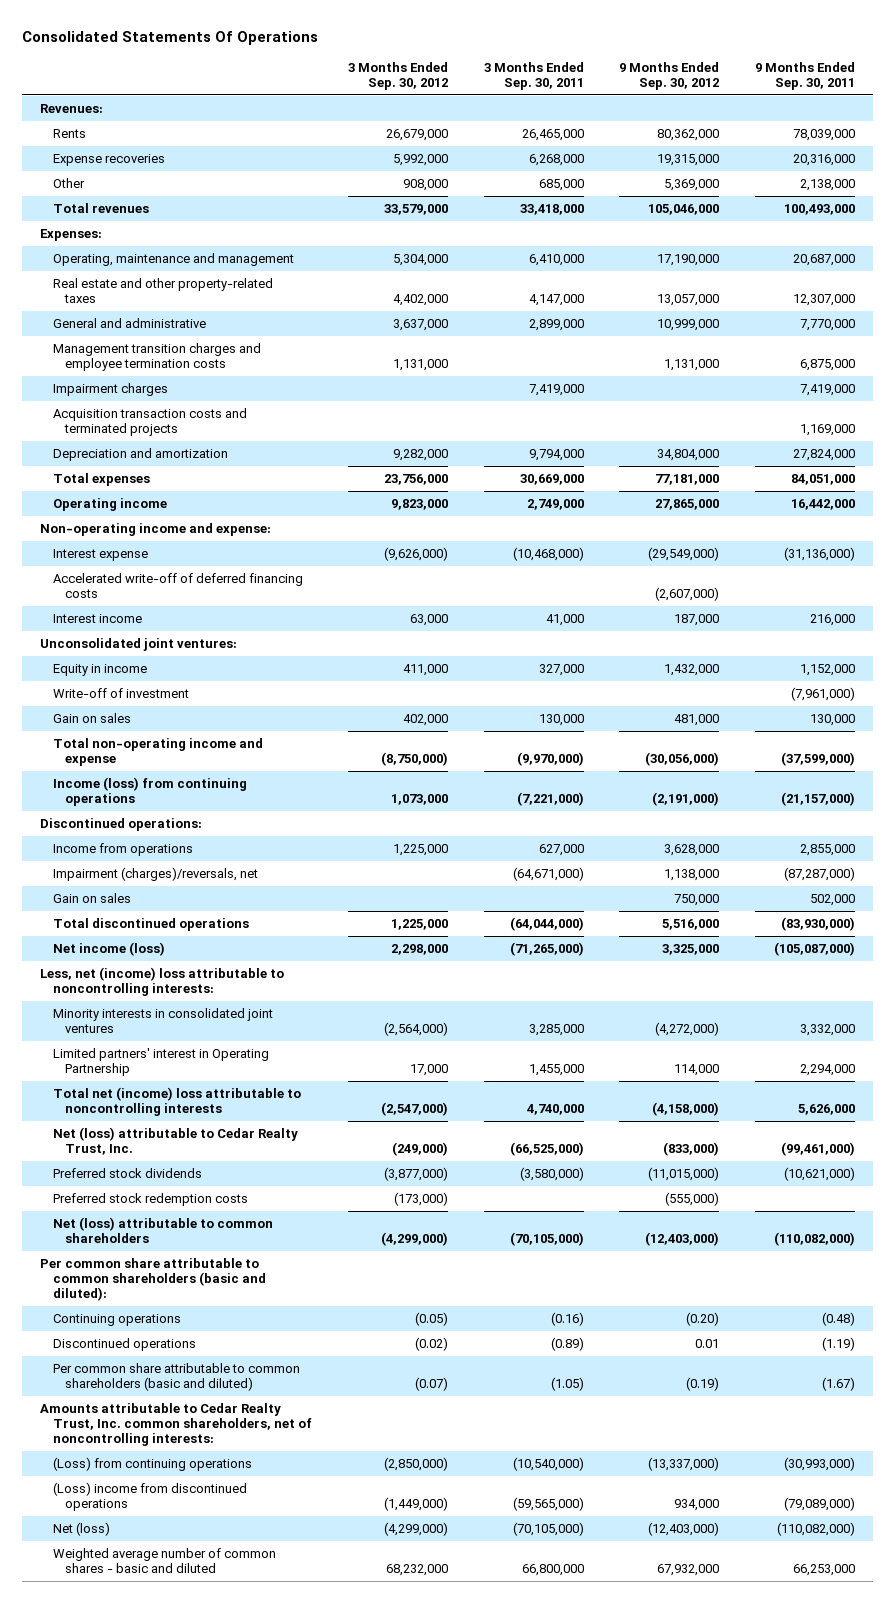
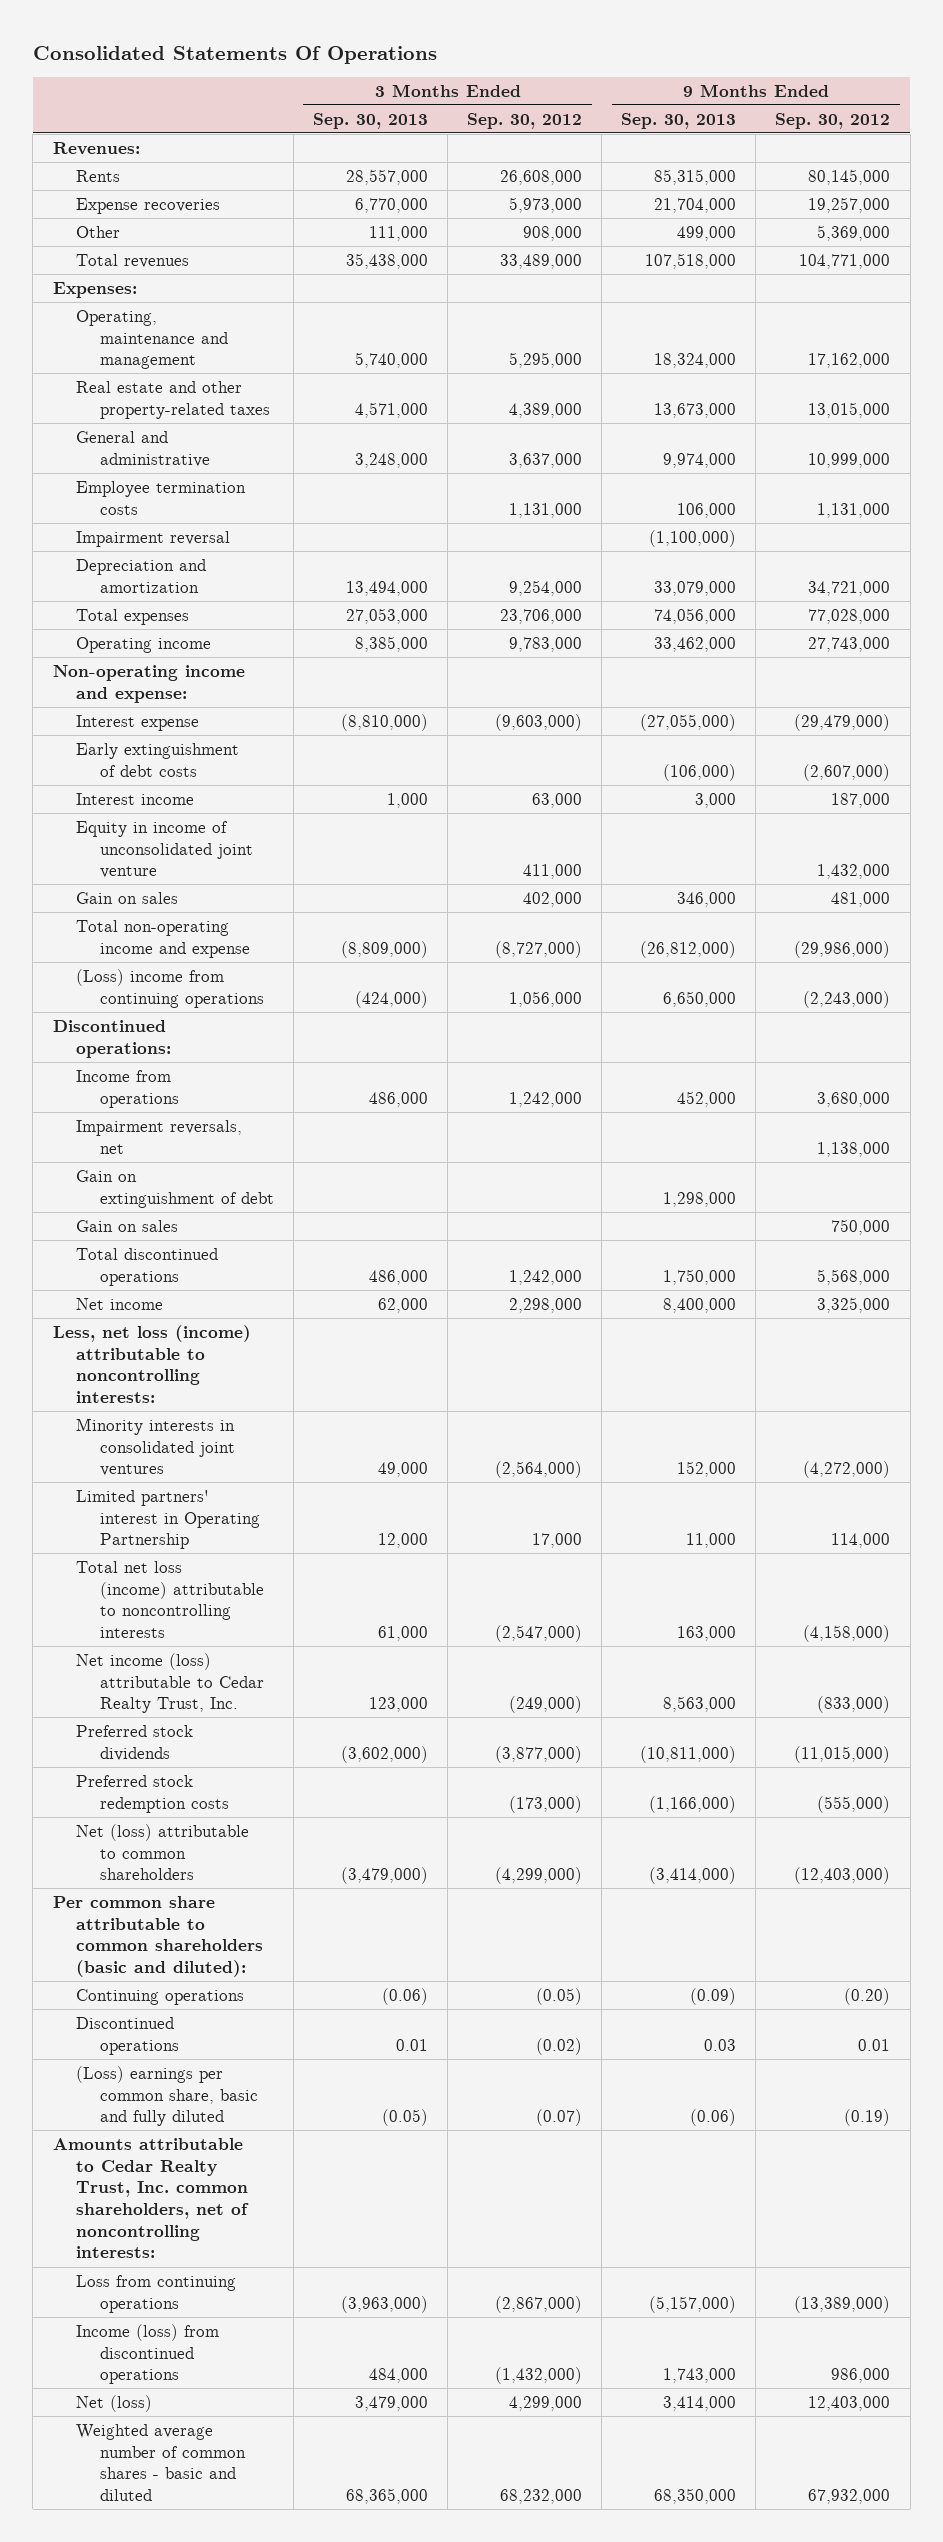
[483,62,584,90] 3 Months Ended Sep. 30, 2011 -> none
[755,62,856,90] 9 Months Ended Sep. 30, 2011 -> none
none -> [313,112,429,129] Sep. 30, 2013
none -> [621,112,737,129] Sep. 30, 2013
[385,128,448,141] 26,679,000 -> [500,169,583,185] 26,608,000
[657,128,720,141] 80,362,000 -> [808,168,891,185] 80,145,000
[392,153,448,166] 5,992,000 -> [509,196,583,213] 5,973,000
[657,153,720,166] 19,315,000 -> [808,196,891,213] 19,257,000
[383,203,448,215] 33,579,000 -> [500,253,583,269] 33,489,000
[648,203,720,215] 105,046,000 -> [799,253,891,269] 104,771,000
[392,253,448,266] 5,304,000 -> [509,352,583,369] 5,295,000
[657,253,720,266] 17,190,000 -> [808,353,891,369] 17,162,000
[392,293,448,306] 4,402,000 -> [509,402,583,418] 4,389,000
[657,293,720,306] 13,057,000 -> [808,401,891,418] 13,015,000
[52,407,247,436] Acquisition transaction costs and terminated projects -> none
[52,342,261,371] Management transition charges and employee termination costs -> [76,480,247,515] Employee termination costs
[52,382,168,396] Impairment charges -> [76,530,231,547] Impairment reversal
[392,448,448,461] 9,282,000 -> [509,579,583,596] 9,254,000
[657,448,720,461] 34,804,000 -> [808,580,891,596] 34,721,000
[383,473,448,485] 23,756,000 -> [500,608,583,624] 23,706,000
[655,473,720,485] 77,181,000 -> [808,608,891,624] 77,028,000
[390,498,448,510] 9,823,000 -> [509,636,583,652] 9,783,000
[655,498,720,510] 27,865,000 -> [808,636,891,652] 27,743,000
[383,546,448,561] (9,626,000) -> [495,713,583,731] (9,603,000)
[648,546,720,561] (29,549,000) -> [794,713,891,731] (29,479,000)
[52,572,303,598] Accelerated write-off of deferred financing costs -> [76,742,240,777] Early extinguishment of debt costs
[40,637,238,651] Unconsolidated joint ventures: -> none
[52,687,189,698] Write-off of investment -> none
[52,663,147,676] Equity in income -> [76,820,253,879] Equity in income of unconsolidated joint venture
[380,751,448,766] (8,750,000) -> [495,940,583,958] (8,727,000)
[645,751,720,766] (30,056,000) -> [794,940,891,958] (29,986,000)
[52,776,247,806] Income (loss) from continuing operations -> [76,968,264,1008] (Loss) income from continuing operations
[390,793,448,805] 1,073,000 -> [509,990,583,1007] 1,056,000
[652,791,720,806] (2,191,000) -> [803,990,891,1008] (2,243,000)
[392,843,448,856] 1,225,000 -> [509,1091,583,1107] 1,242,000
[664,843,720,856] 3,628,000 -> [817,1091,891,1107] 3,680,000
[52,866,258,881] Impairment (charges)/reversals, net -> [76,1119,243,1154] Impairment reversals, net
none -> [76,1169,274,1208] Gain on extinguishment of debt
[390,918,448,930] 1,225,000 -> [509,1269,583,1285] 1,242,000
[662,918,720,930] 5,516,000 -> [817,1268,891,1285] 5,568,000
[52,941,165,956] Net income (loss) -> [76,1297,164,1310] Net income
[40,966,285,996] Less, net (income) loss attributable to noncontrolling interests: -> [52,1324,251,1404] Less, net loss (income) attributable to noncontrolling interests:
[52,1086,301,1116] Total net (income) loss attributable to noncontrolling interests -> [76,1560,264,1639] Total net loss (income) attributable to noncontrolling interests
[52,1126,298,1155] Net (loss) attributable to Cedar Realty Trust, Inc. -> [76,1652,264,1714] Net income (loss) attributable to Cedar Realty Trust, Inc.
[52,1362,300,1391] Per common share attributable to common shareholders (basic and diluted) -> [76,2065,258,2127] (Loss) earnings per common share, basic and fully diluted
[52,1456,252,1471] (Loss) from continuing operations -> [76,2274,237,2313] Loss from continuing operations
[383,1456,448,1471] (2,850,000) -> [495,2295,583,2313] (2,867,000)
[648,1456,720,1471] (13,337,000) -> [794,2295,891,2313] (13,389,000)
[52,1481,247,1511] (Loss) income from discontinued operations -> [76,2323,220,2385] Income (loss) from discontinued operations
[383,1496,448,1511] (1,449,000) -> [495,2367,583,2385] (1,432,000)
[674,1498,720,1511] 934,000 -> [831,2368,891,2384] 986,000
[383,1521,448,1536] (4,299,000) -> [509,2395,583,2411] 4,299,000
[648,1521,720,1536] (12,403,000) -> [808,2395,891,2411] 12,403,000

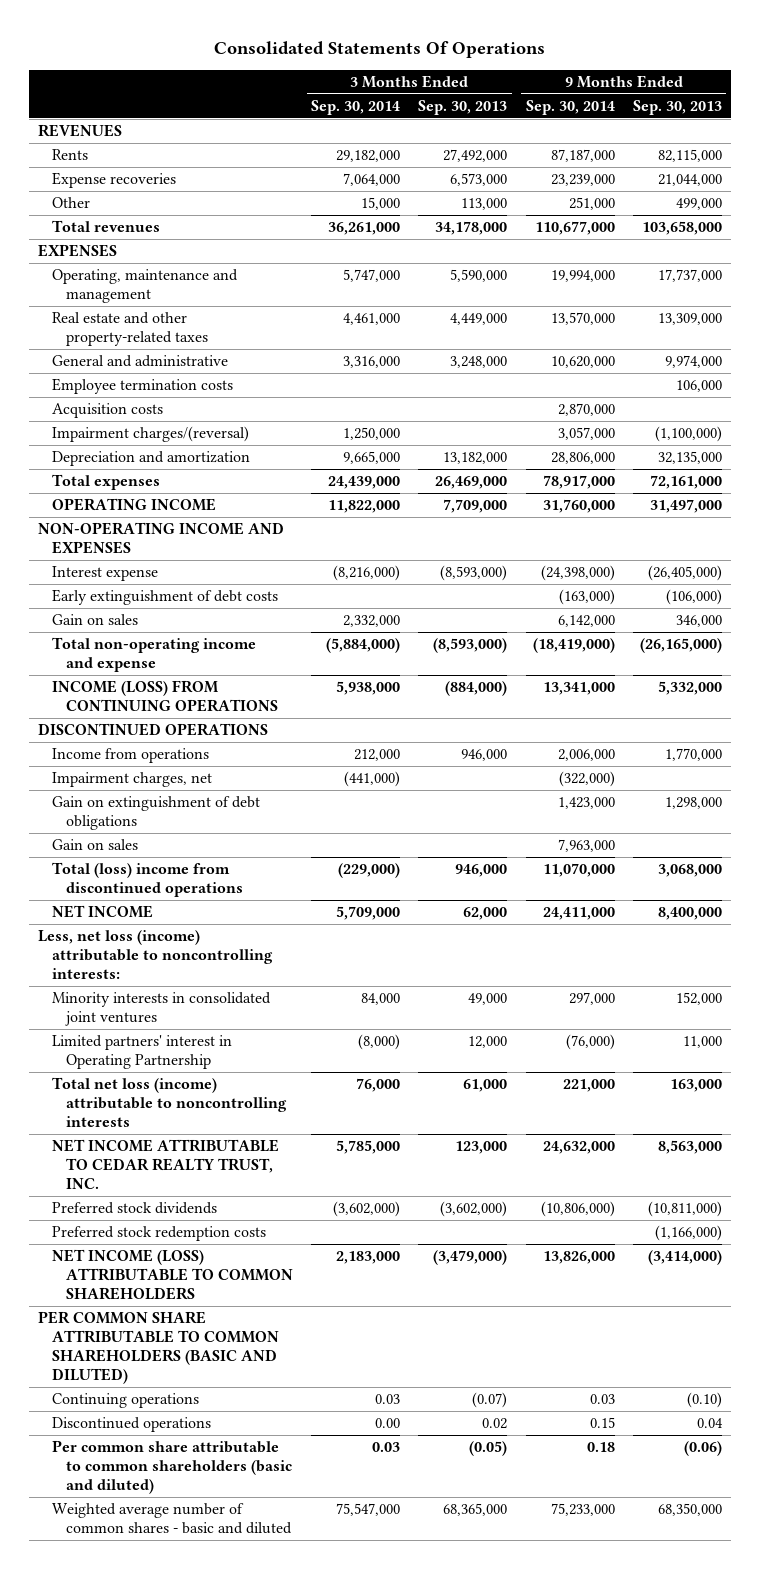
[467,112,583,129] Sep. 30, 2012 -> none
[775,112,891,129] Sep. 30, 2012 -> none
none -> [311,99,401,115] Sep. 30, 2014
none -> [525,99,615,115] Sep. 30, 2014
[52,141,140,155] Revenues: -> [38,124,123,138] REVENUES
[346,168,429,185] 28,557,000 -> [443,149,508,163] 27,492,000
[654,168,737,185] 85,315,000 -> [657,149,722,163] 82,115,000
[355,197,429,213] 6,770,000 -> [450,173,508,187] 6,573,000
[654,197,737,213] 21,704,000 -> [657,174,722,187] 21,044,000
[369,225,429,241] 111,000 -> [461,198,508,211] 113,000
[346,252,429,269] 35,438,000 -> [435,221,508,236] 34,178,000
[645,252,737,269] 107,518,000 -> [641,221,722,236] 103,658,000
[52,281,137,298] Expenses: -> [38,244,118,258] EXPENSES
[355,352,429,369] 5,740,000 -> [450,269,508,283] 5,590,000
[654,353,737,369] 18,324,000 -> [657,269,722,283] 17,737,000
[355,401,429,418] 4,571,000 -> [450,313,508,326] 4,449,000
[654,402,737,418] 13,673,000 -> [657,313,722,326] 13,309,000
none -> [52,403,164,419] Acquisition costs
[76,530,231,547] Impairment reversal -> [52,426,250,443] Impairment charges/(reversal)
[346,580,429,596] 13,494,000 -> [443,452,508,465] 13,182,000
[654,580,737,596] 33,079,000 -> [657,451,722,465] 32,135,000
[346,607,429,624] 27,053,000 -> [435,476,508,490] 26,469,000
[654,607,737,624] 74,056,000 -> [649,475,722,490] 72,161,000
[76,636,212,653] Operating income -> [52,498,217,512] OPERATING INCOME
[355,635,429,652] 8,385,000 -> [443,499,508,514] 7,709,000
[654,636,737,652] 33,462,000 -> [649,499,722,514] 31,497,000
[52,664,245,703] Non-operating income and expense: -> [38,522,285,555] NON-OPERATING INCOME AND EXPENSES
[341,713,429,731] (8,810,000) -> [440,565,508,582] (8,593,000)
[640,713,737,731] (27,055,000) -> [647,565,722,582] (26,405,000)
[76,792,195,805] Interest income -> none
[76,820,253,879] Equity in income of unconsolidated joint venture -> none
[341,940,429,958] (8,809,000) -> [433,638,508,654] (8,593,000)
[640,940,737,958] (26,812,000) -> [639,638,722,654] (26,165,000)
[76,968,264,1008] (Loss) income from continuing operations -> [52,680,279,713] INCOME (LOSS) FROM CONTINUING OPERATIONS
[355,990,429,1008] (424,000) -> [445,681,508,697] (884,000)
[663,990,737,1007] 6,650,000 -> [657,681,722,696] 5,332,000
[52,1019,172,1058] Discontinued operations: -> [38,723,269,737] DISCONTINUED OPERATIONS
[369,1091,429,1107] 486,000 -> [461,749,508,762] 946,000
[677,1090,737,1107] 452,000 -> [664,748,722,762] 1,770,000
[76,1119,243,1154] Impairment reversals, net -> [52,772,213,788] Impairment charges, net
[76,1169,274,1208] Gain on extinguishment of debt -> [52,796,261,831] Gain on extinguishment of debt obligations
[76,1247,219,1286] Total discontinued operations -> [52,862,244,898] Total (loss) income from discontinued operations
[369,1269,429,1285] 486,000 -> [455,864,508,878] 946,000
[663,1268,737,1285] 1,750,000 -> [657,864,722,878] 3,068,000
[76,1297,164,1310] Net income -> [52,905,154,919] NET INCOME
[76,1652,264,1714] Net income (loss) attributable to Cedar Realty Trust, Inc. -> [52,1139,280,1190] NET INCOME ATTRIBUTABLE TO CEDAR REALTY TRUST, INC.
[52,2137,250,2259] Amounts attributable to Cedar Realty Trust, Inc. common shareholders, net of noncontrolling interests: -> none
[76,2274,237,2313] Loss from continuing operations -> none
[76,2323,220,2385] Income (loss) from discontinued operations -> none
[76,2394,153,2412] Net (loss) -> none
[76,1823,250,1881] Net (loss) attributable to common shareholders -> [52,1249,294,1301] NET INCOME (LOSS) ATTRIBUTABLE TO COMMON SHAREHOLDERS
[52,1895,264,1978] Per common share attributable to common shareholders (basic and diluted): -> [38,1311,280,1385] PER COMMON SHARE ATTRIBUTABLE TO COMMON SHAREHOLDERS (BASIC AND DILUTED)
[382,1987,429,2005] (0.06) -> [472,1392,508,1409] (0.07)
[690,1987,737,2005] (0.09) -> [686,1392,722,1409] (0.10)
[396,2038,429,2051] 0.01 -> [482,1418,508,1430] 0.02
[704,2038,737,2051] 0.03 -> [696,1418,723,1429] 0.04
[76,2065,258,2127] (Loss) earnings per common share, basic and fully diluted -> [52,1440,293,1495] Per common share attributable to common shareholders (basic and diluted)

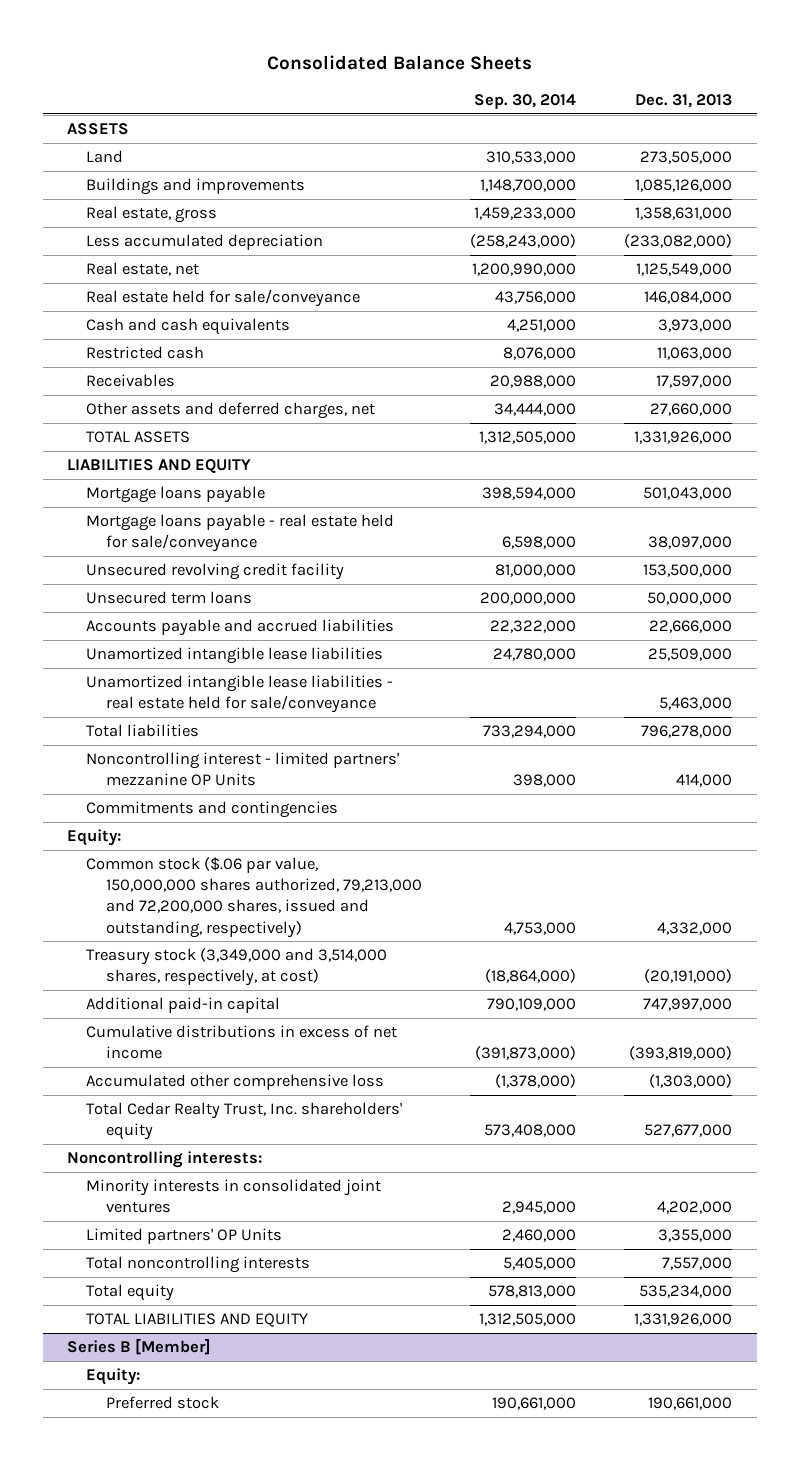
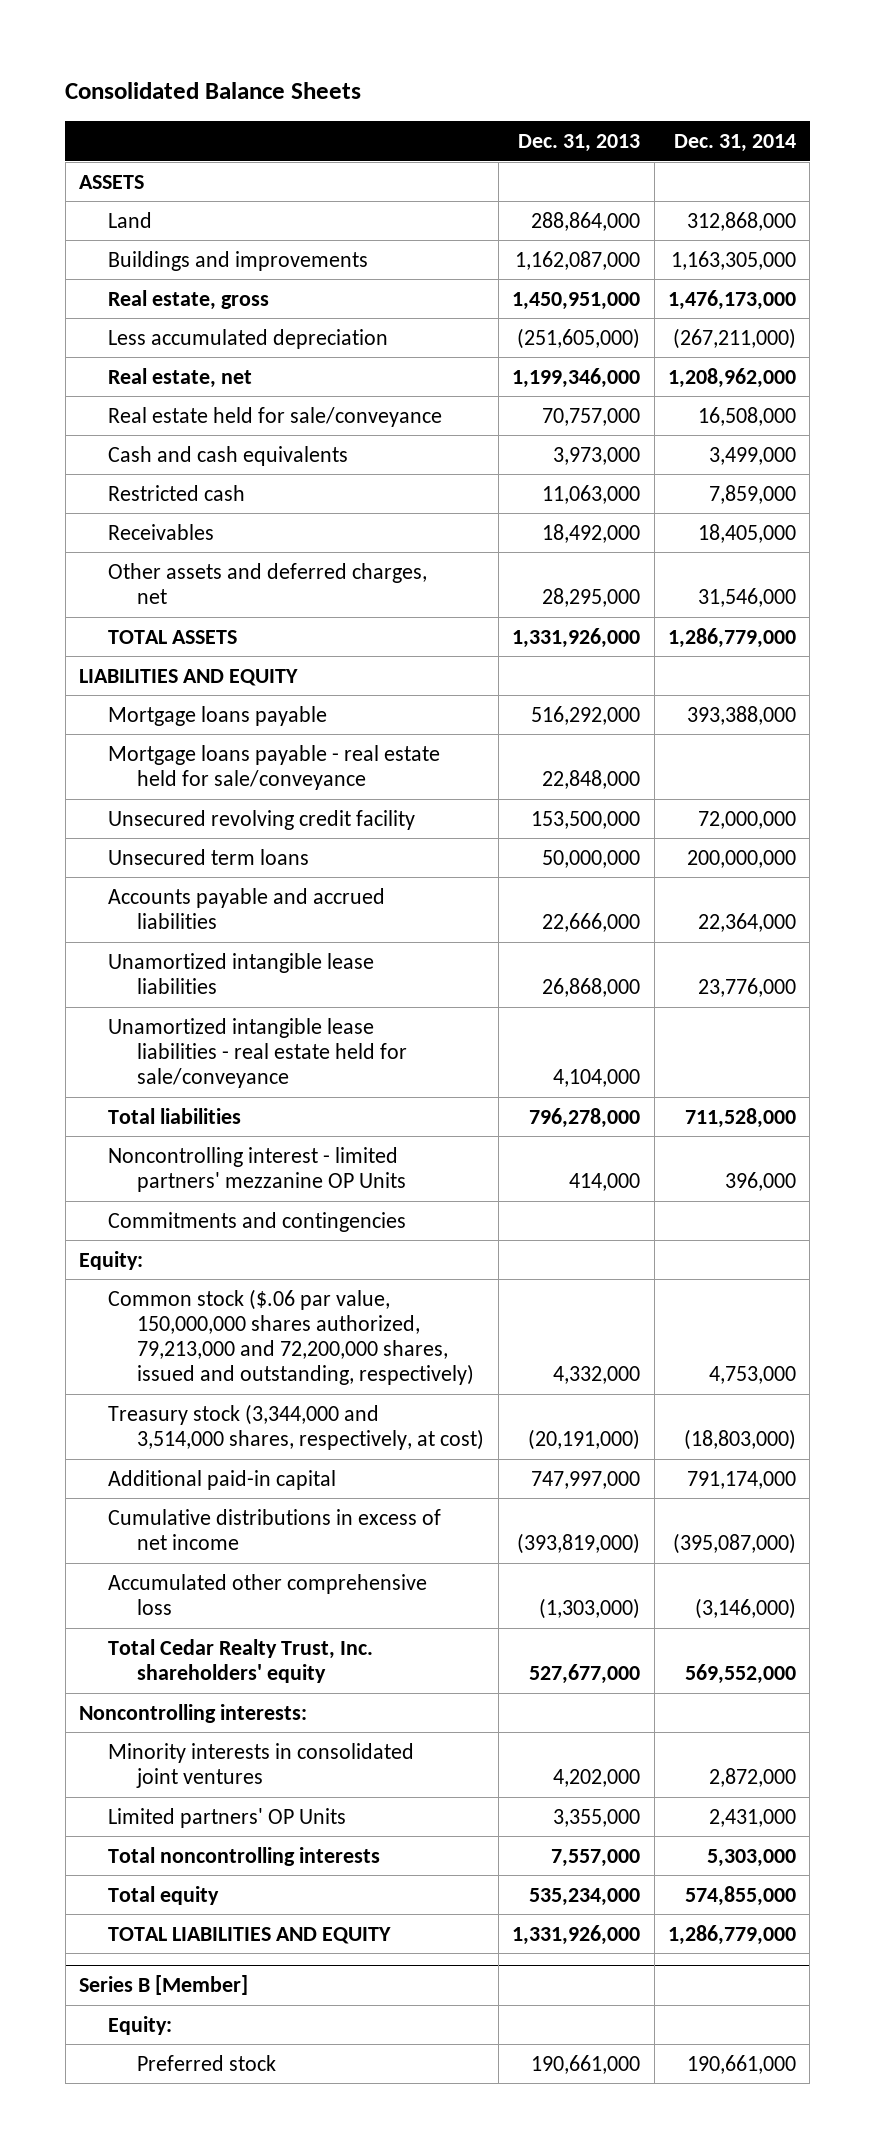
[474,93,577,109] Sep. 30, 2014 -> none
none -> [673,134,796,153] Dec. 31, 2014
[640,151,733,165] 273,505,000 -> [531,211,641,231] 288,864,000
[635,179,733,193] 1,085,126,000 -> [515,250,641,270] 1,162,087,000
[635,207,733,221] 1,358,631,000 -> [512,291,641,310] 1,450,951,000
[624,234,733,249] (233,082,000) -> [517,327,641,349] (251,605,000)
[636,263,733,277] 1,125,549,000 -> [512,367,641,388] 1,199,346,000
[644,291,733,305] 146,084,000 -> [542,407,641,426] 70,757,000
[656,375,733,389] 17,597,000 -> [542,523,641,543] 18,492,000
[650,403,733,417] 27,660,000 -> [542,588,641,608] 28,295,000
[643,487,733,501] 501,043,000 -> [531,705,641,725] 516,292,000
[648,536,733,550] 38,097,000 -> [542,770,641,790] 22,848,000
[648,648,733,662] 25,509,000 -> [542,978,641,998] 26,868,000
[659,697,733,711] 5,463,000 -> [553,1069,641,1088] 4,104,000
[86,948,388,987] Treasury stock (3,349,000 and 3,514,000 shares, respectively, at cost) -> [108,1403,485,1451] Treasury stock (3,344,000 and 3,514,000 shares, respectively, at cost)

